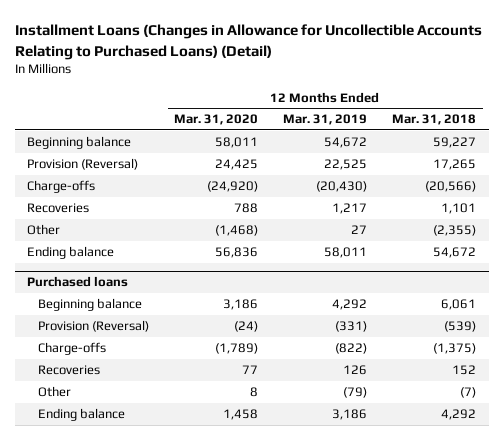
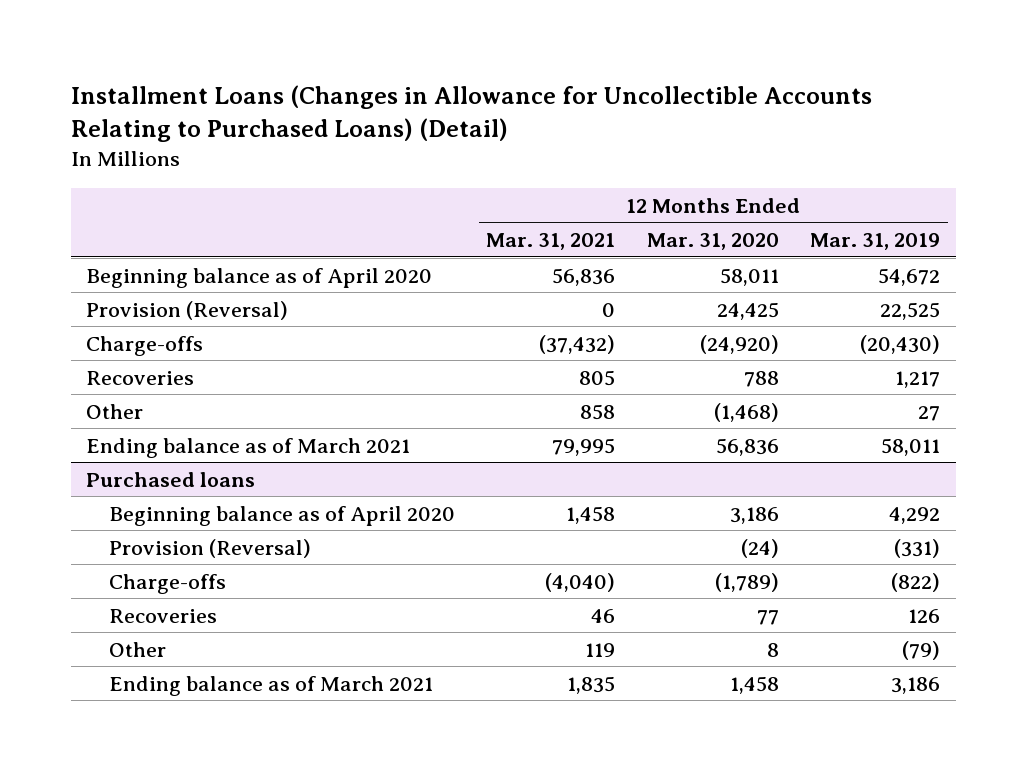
[392,114,477,126] Mar. 31, 2018 -> none
none -> [486,232,616,250] Mar. 31, 2021
[27,136,132,150] Beginning balance -> [86,267,433,288] Beginning balance as of April 2020
[27,246,115,260] Ending balance -> [86,437,411,458] Ending balance as of March 2021
[38,298,143,312] Beginning balance -> [108,505,455,526] Beginning balance as of April 2020
[38,408,126,422] Ending balance -> [108,675,433,696] Ending balance as of March 2021

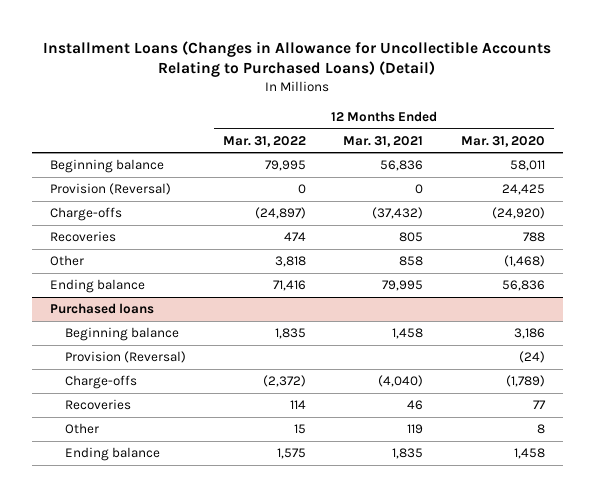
[810,232,941,250] Mar. 31, 2019 -> none
none -> [223,135,307,147] Mar. 31, 2022
[86,267,433,288] Beginning balance as of April 2020 -> [50,159,165,174] Beginning balance
[86,437,411,458] Ending balance as of March 2021 -> [50,279,146,294] Ending balance
[108,505,455,526] Beginning balance as of April 2020 -> [64,327,179,342] Beginning balance
[108,675,433,696] Ending balance as of March 2021 -> [64,447,160,462] Ending balance

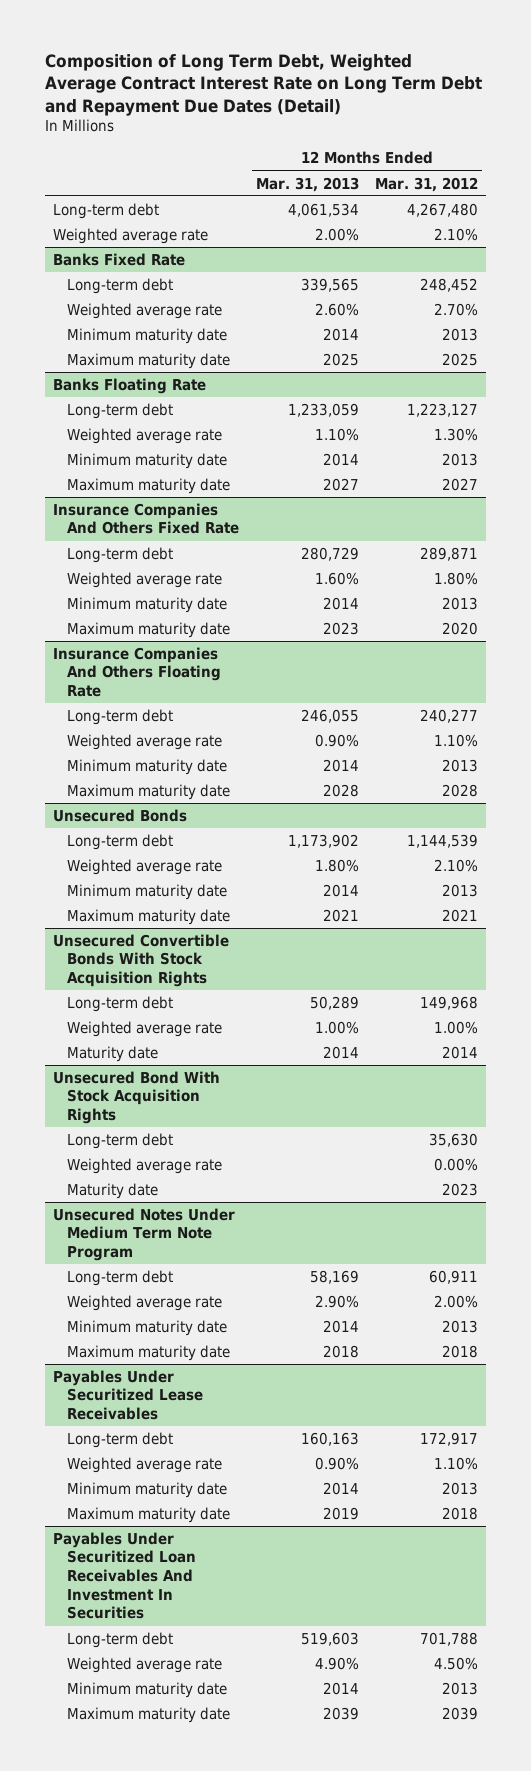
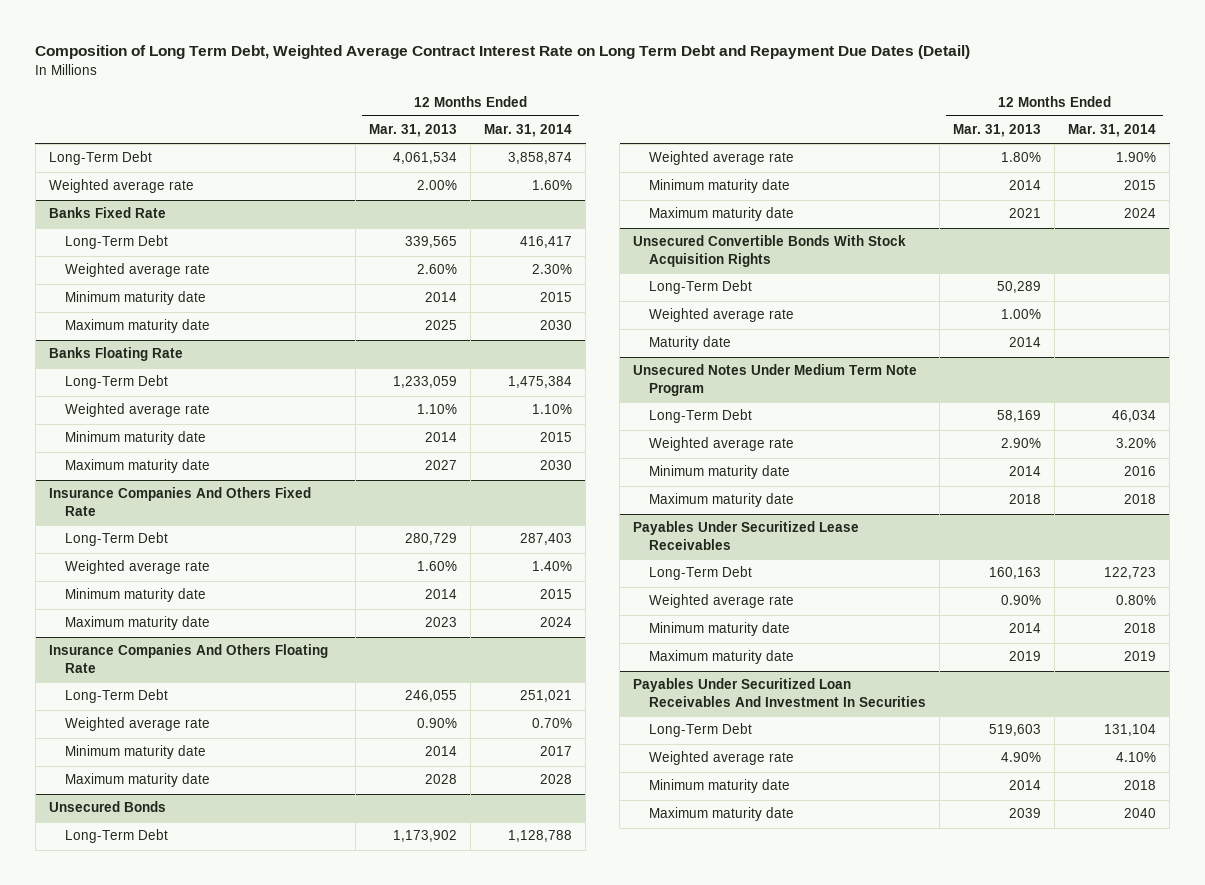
[374,176,478,192] Mar. 31, 2012 -> none
none -> [484,124,573,138] Mar. 31, 2014
[52,202,159,219] Long-term debt -> [48,151,152,166] Long-Term Debt
[67,277,174,294] Long-term debt -> [64,235,168,250] Long-Term Debt
[67,402,174,419] Long-term debt -> [64,375,168,390] Long-Term Debt
[67,546,174,563] Long-term debt -> [64,532,168,547] Long-Term Debt
[67,708,174,725] Long-term debt -> [64,689,168,704] Long-Term Debt
[67,833,174,850] Long-term debt -> [64,829,168,844] Long-Term Debt
[67,995,174,1012] Long-term debt -> [649,280,753,295] Long-Term Debt
[52,1070,220,1125] Unsecured Bond With Stock Acquisition Rights -> none
[67,1132,174,1149] Long-term debt -> none
[67,1157,223,1174] Weighted average rate -> none
[67,1182,159,1199] Maturity date -> none
[67,1269,174,1286] Long-term debt -> [649,409,753,424] Long-Term Debt
[67,1431,174,1448] Long-term debt -> [649,566,753,581] Long-Term Debt
[67,1631,174,1648] Long-term debt -> [649,723,753,738] Long-Term Debt

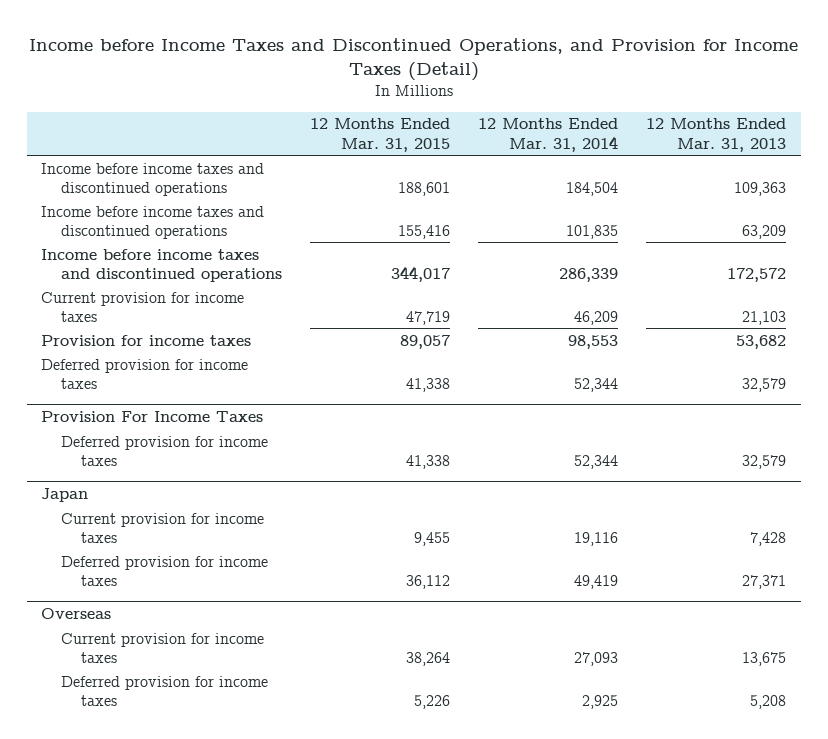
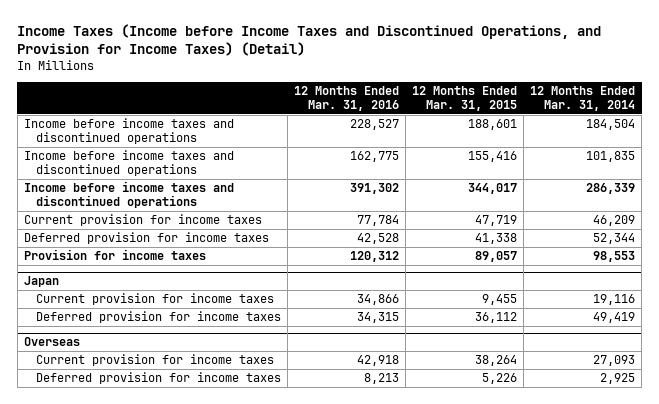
[28,38,798,82] Income before Income Taxes and Discontinued Operations, and Provision for Income Taxes (Detail) -> [17,23,602,57] Income Taxes (Income before Income Taxes and Discontinued Operations, and Provision for Income Taxes) (Detail)
[646,118,787,152] 12 Months Ended Mar. 31, 2013 -> none
none -> [293,86,399,112] 12 Months Ended Mar. 31, 2016
[41,411,264,423] Provision For Income Taxes -> none
[60,435,268,466] Deferred provision for income taxes -> none
[41,334,252,346] Provision for income taxes -> [24,249,207,261] Provision for income taxes

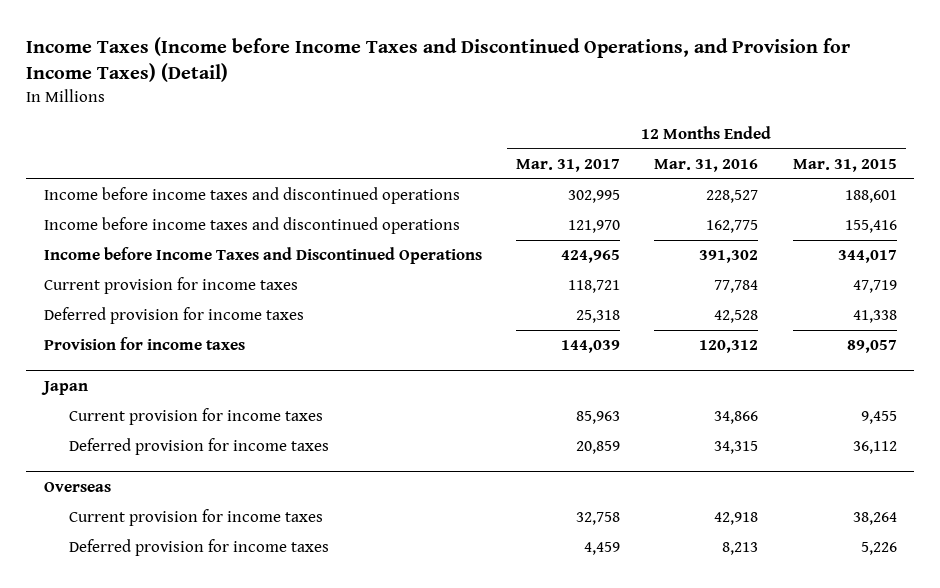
[530,86,636,112] 12 Months Ended Mar. 31, 2014 -> none
none -> [515,159,620,173] Mar. 31, 2017
[24,181,235,209] Income before income taxes and discontinued operations -> [43,247,482,265] Income before Income Taxes and Discontinued Operations

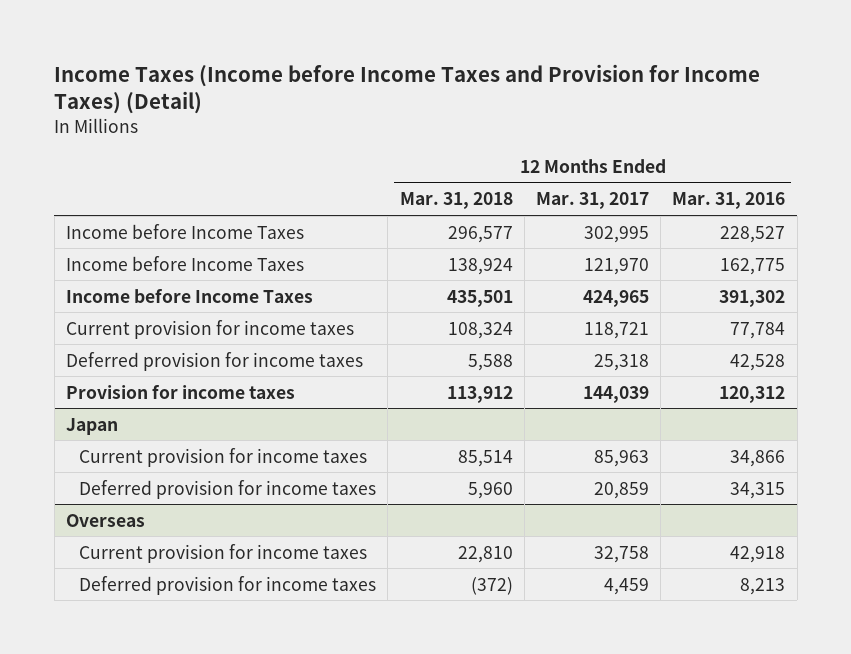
[26,36,851,82] Income Taxes (Income before Income Taxes and Discontinued Operations, and Provision for Income Taxes) (Detail) -> [54,63,761,115] Income Taxes (Income before Income Taxes and Provision for Income Taxes) (Detail)
[792,159,897,173] Mar. 31, 2015 -> none
none -> [399,192,513,210] Mar. 31, 2018
[43,187,460,205] Income before income taxes and discontinued operations -> [65,223,304,239] Income before Income Taxes
[43,217,460,235] Income before income taxes and discontinued operations -> [65,255,304,271] Income before Income Taxes
[43,247,482,265] Income before Income Taxes and Discontinued Operations -> [65,287,313,303] Income before Income Taxes

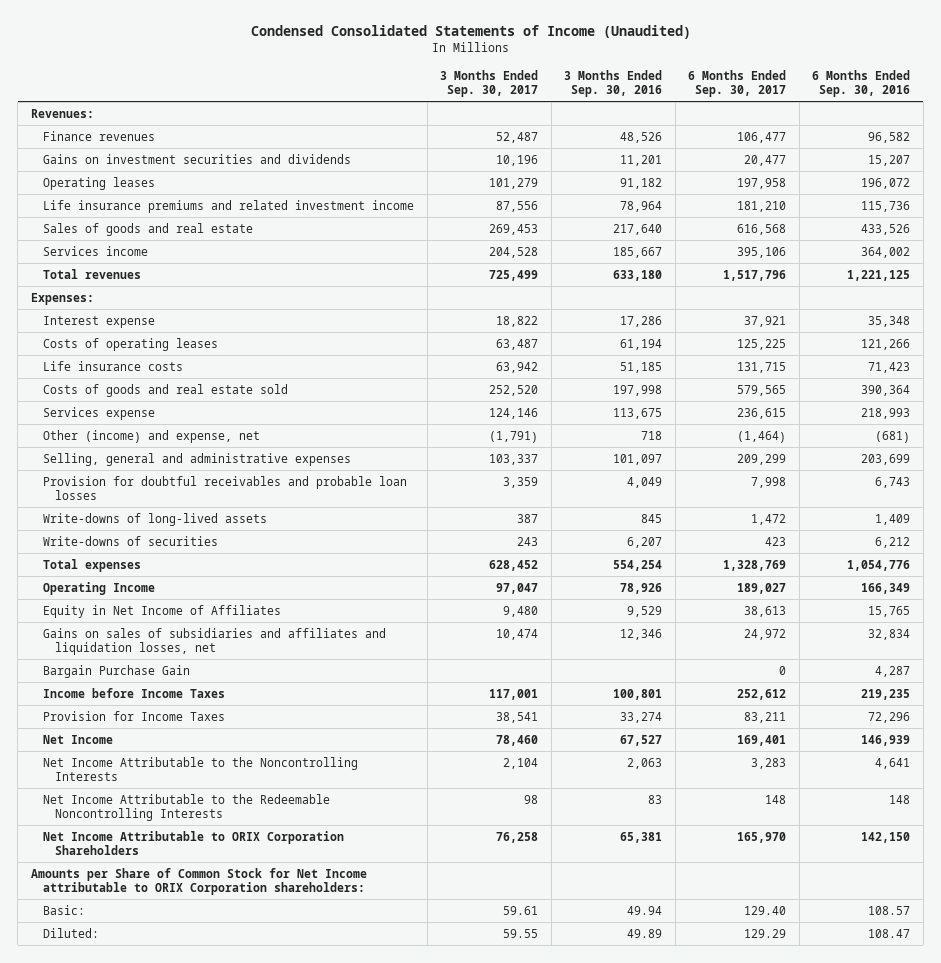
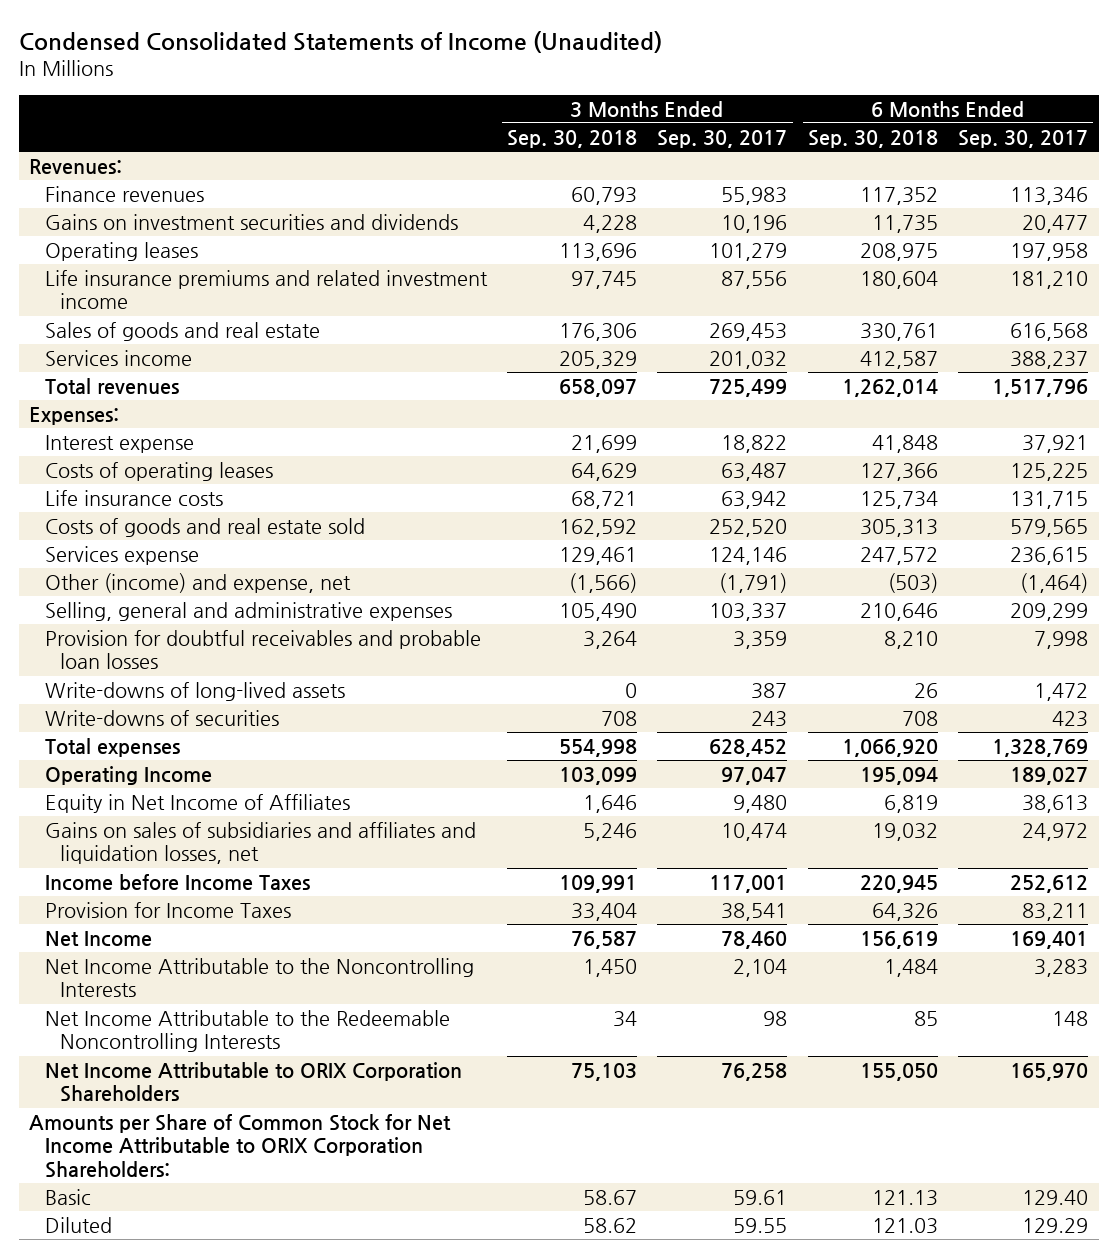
[564,69,663,97] 3 Months Ended Sep. 30, 2016 -> none
[812,69,911,97] 6 Months Ended Sep. 30, 2016 -> none
none -> [507,129,638,148] Sep. 30, 2018
none -> [807,129,938,148] Sep. 30, 2018
[496,131,539,143] 52,487 -> [721,186,788,205] 55,983
[737,131,787,143] 106,477 -> [1010,186,1089,205] 113,346
[489,246,539,258] 204,528 -> [709,350,788,369] 201,032
[737,246,787,258] 395,106 -> [1010,350,1089,369] 388,237
[43,664,191,678] Bargain Purchase Gain -> none
[31,867,368,895] Amounts per Share of Common Stock for Net Income attributable to ORIX Corporation shareholders: -> [29,1113,452,1178] Amounts per Share of Common Stock for Net Income Attributable to ORIX Corporation Shareholders:
[43,904,86,915] Basic: -> [44,1188,91,1205] Basic
[43,927,100,938] Diluted: -> [44,1216,112,1233] Diluted

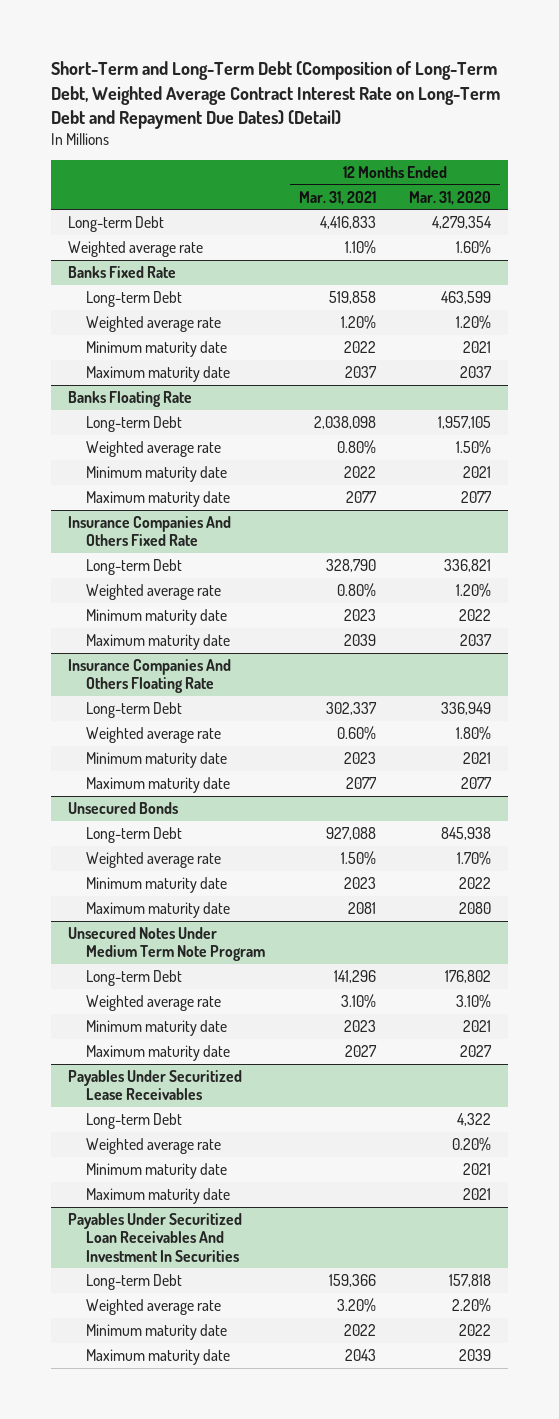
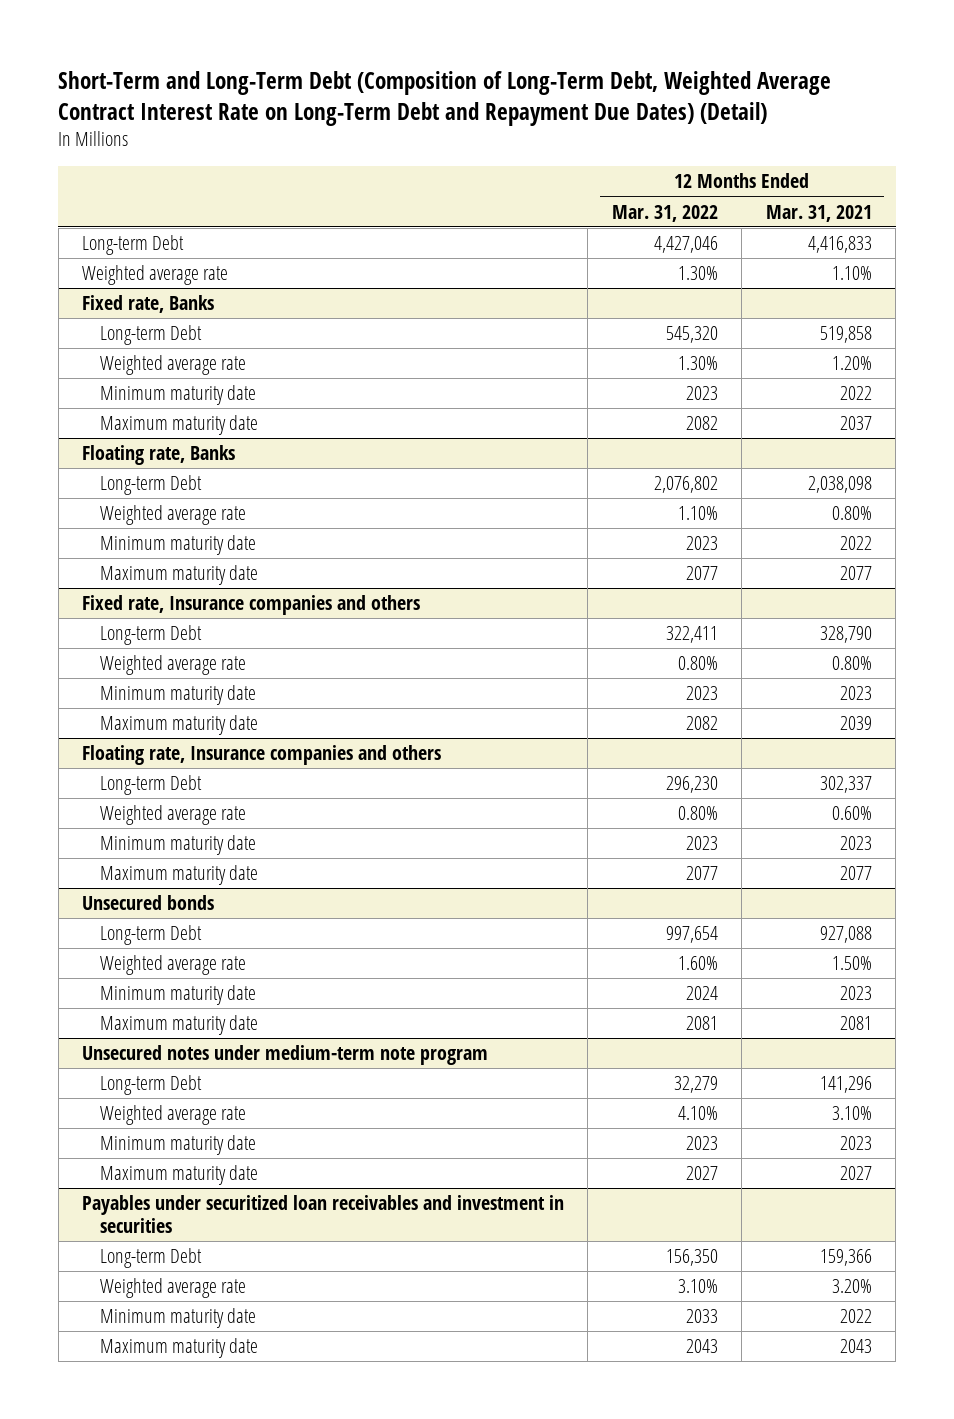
[409,190,492,205] Mar. 31, 2020 -> none
none -> [611,204,718,222] Mar. 31, 2022
[68,265,177,278] Banks Fixed Rate -> [82,295,215,314] Fixed rate, Banks
[68,390,193,407] Banks Floating Rate -> [82,445,236,466] Floating rate, Banks
[68,515,232,547] Insurance Companies And Others Fixed Rate -> [82,595,421,616] Fixed rate, Insurance companies and others
[68,658,232,694] Insurance Companies And Others Floating Rate -> [82,745,442,766] Floating rate, Insurance companies and others
[68,801,179,814] Unsecured Bonds -> [82,895,215,911] Unsecured bonds
[68,926,266,962] Unsecured Notes Under Medium Term Note Program -> [82,1045,489,1066] Unsecured notes under medium-term note program
[68,1069,243,1101] Payables Under Securitized Lease Receivables -> none
[86,1112,183,1129] Long-term Debt -> none
[86,1137,222,1154] Weighted average rate -> none
[86,1162,228,1179] Minimum maturity date -> none
[86,1187,231,1204] Maximum maturity date -> none
[68,1212,243,1262] Payables Under Securitized Loan Receivables And Investment In Securities -> [82,1195,565,1233] Payables under securitized loan receivables and investment in securities

